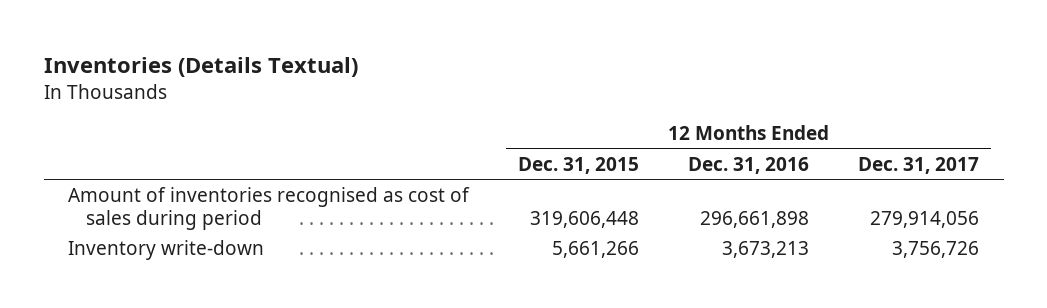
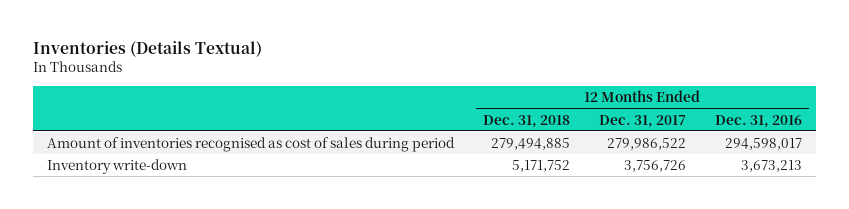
[518,156,640,174] Dec. 31, 2015 -> none
none -> [483,114,571,128] Dec. 31, 2018
[700,210,810,228] 296,661,898 -> [724,138,802,151] 294,598,017
[870,210,980,228] 279,914,056 -> [606,138,686,151] 279,986,522

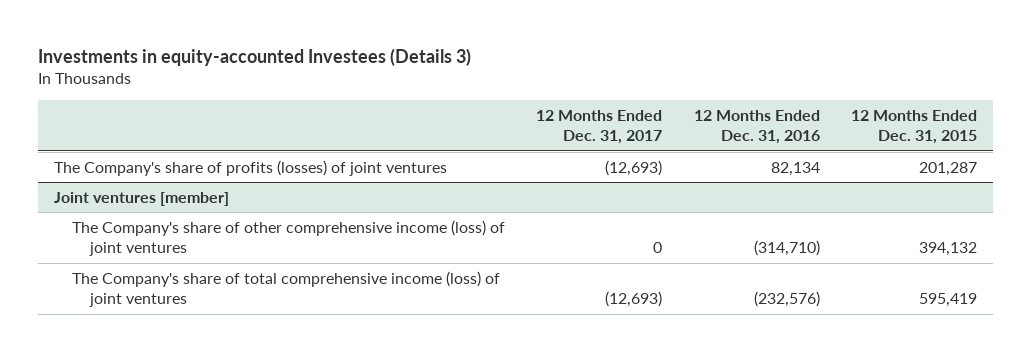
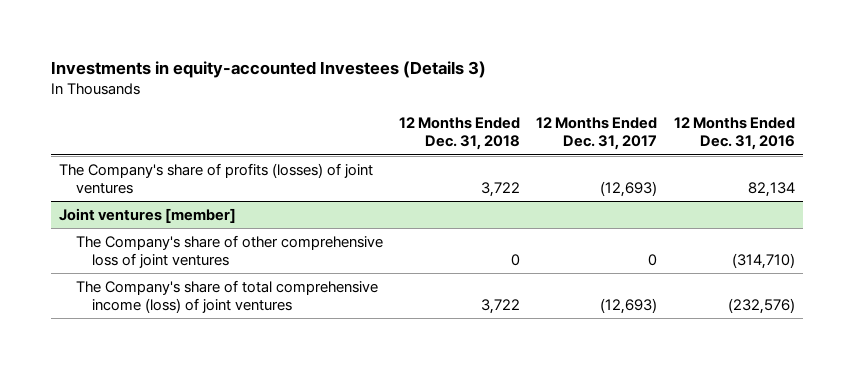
[851,109,978,145] 12 Months Ended Dec. 31, 2015 -> none
none -> [399,116,521,151] 12 Months Ended Dec. 31, 2018
[71,219,505,257] The Company's share of other comprehensive income (loss) of joint ventures -> [75,234,383,269] The Company's share of other comprehensive loss of joint ventures

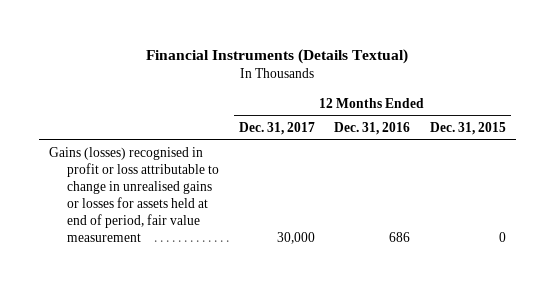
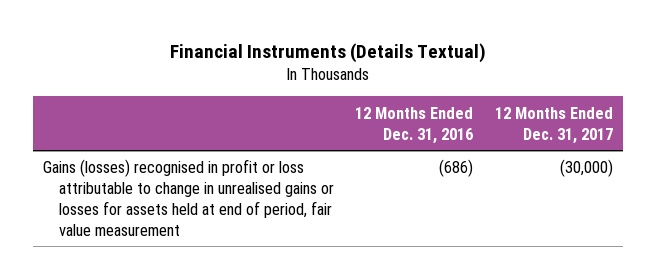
[429,122,506,136] Dec. 31, 2015 -> none
[276,231,315,244] 30,000 -> [559,159,613,178] (30,000)
[389,231,411,242] 686 -> [439,159,474,178] (686)

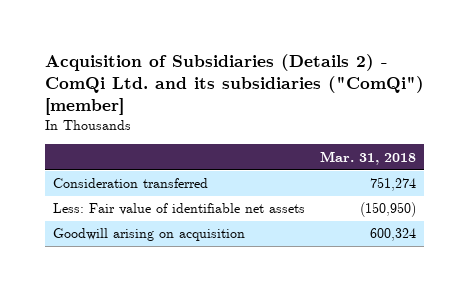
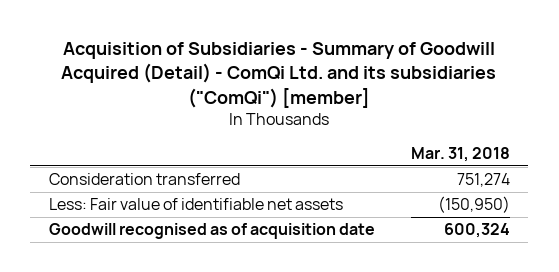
[44,53,424,115] Acquisition of Subsidiaries (Details 2) - ComQi Ltd. and its subsidiaries ("ComQi") [member] -> [61,41,497,108] Acquisition of Subsidiaries - Summary of Goodwill Acquired (Detail) - ComQi Ltd. and its subsidiaries ("ComQi") [member]
[52,228,245,242] Goodwill arising on acquisition -> [48,223,375,240] Goodwill recognised as of acquisition date

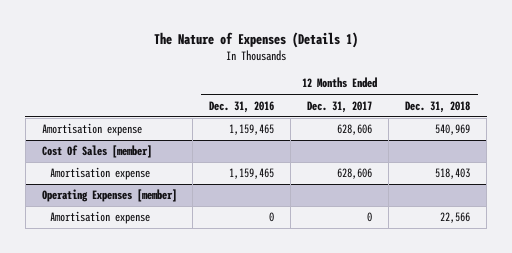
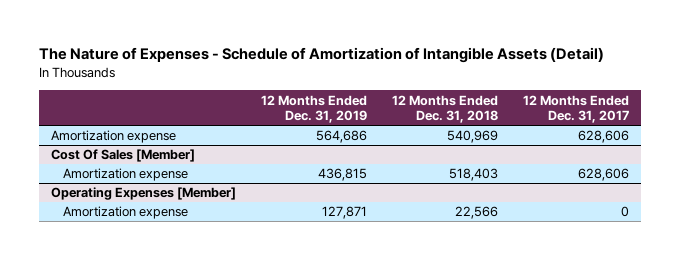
[153,31,358,48] The Nature of Expenses (Details 1) -> [38,47,604,64] The Nature of Expenses - Schedule of Amortization of Intangible Assets (Detail)
[209,100,275,113] Dec. 31, 2016 -> none
none -> [261,94,368,124] 12 Months Ended Dec. 31, 2019
[41,123,142,137] Amortisation expense -> [51,130,177,144] Amortization expense
[41,145,152,159] Cost Of Sales [member] -> [51,149,196,163] Cost Of Sales [Member]
[50,167,151,181] Amortisation expense -> [62,168,188,182] Amortization expense
[41,189,177,203] Operating Expenses [member] -> [51,187,237,201] Operating Expenses [Member]
[50,211,151,225] Amortisation expense -> [62,206,188,220] Amortization expense

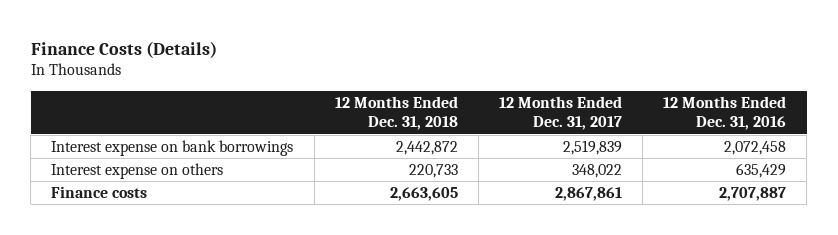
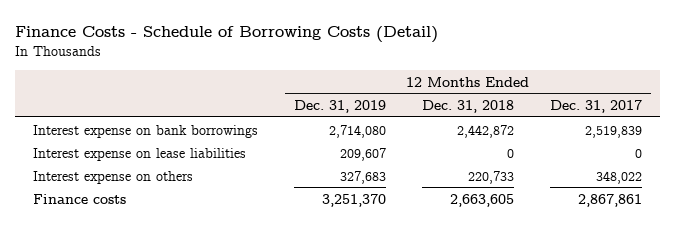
[30,40,217,58] Finance Costs (Details) -> [15,25,439,43] Finance Costs - Schedule of Borrowing Costs (Detail)
[663,95,787,131] 12 Months Ended Dec. 31, 2016 -> none
none -> [294,100,387,114] Dec. 31, 2019
none -> [33,147,247,161] Interest expense on lease liabilities

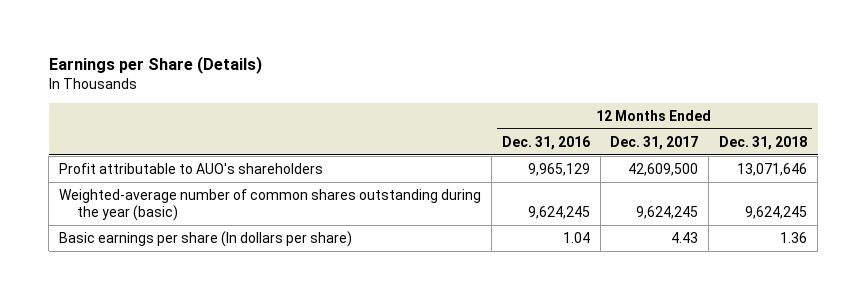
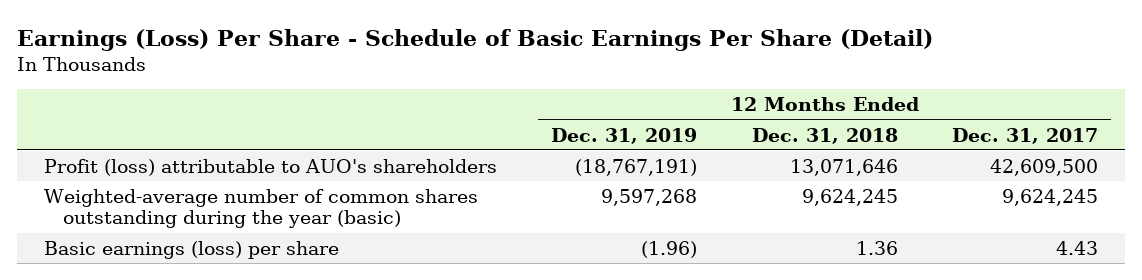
[48,56,262,75] Earnings per Share (Details) -> [16,28,933,51] Earnings (Loss) Per Share - Schedule of Basic Earnings Per Share (Detail)
[501,135,590,150] Dec. 31, 2016 -> none
none -> [551,127,698,144] Dec. 31, 2019
[58,162,323,174] Profit attributable to AUO's shareholders -> [44,158,498,176] Profit (loss) attributable to AUO's shareholders
[58,230,352,247] Basic earnings per share (In dollars per share) -> [44,240,340,259] Basic earnings (loss) per share

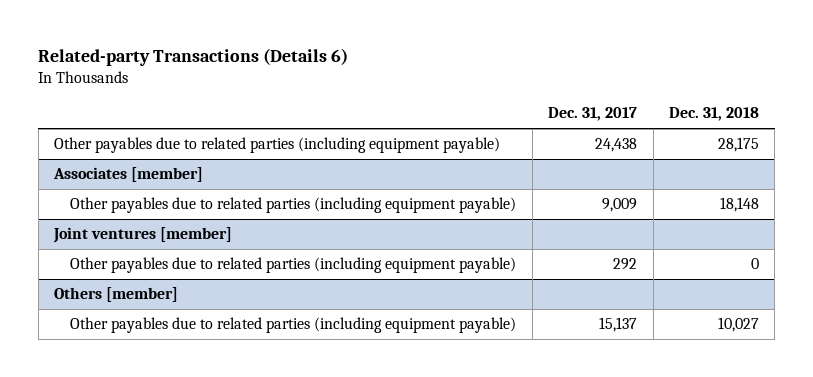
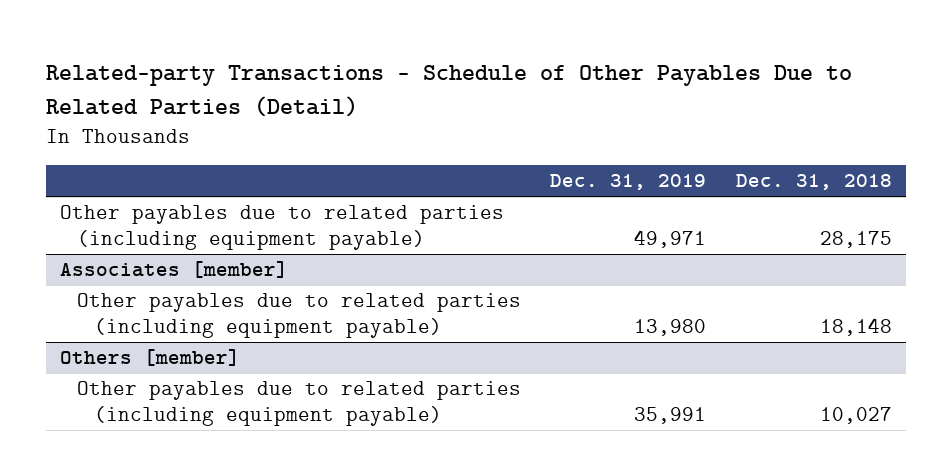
[38,48,349,67] Related-party Transactions (Details 6) -> [45,64,852,117] Related-party Transactions - Schedule of Other Payables Due to Related Parties (Detail)
[548,107,638,122] Dec. 31, 2017 -> none
none -> [550,174,707,191] Dec. 31, 2019
[53,227,233,244] Joint ventures [member] -> none
[70,257,517,274] Other payables due to related parties (including equipment payable) -> none

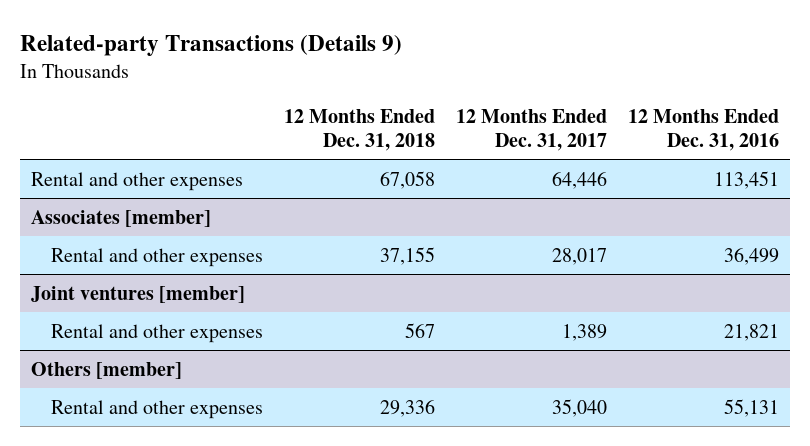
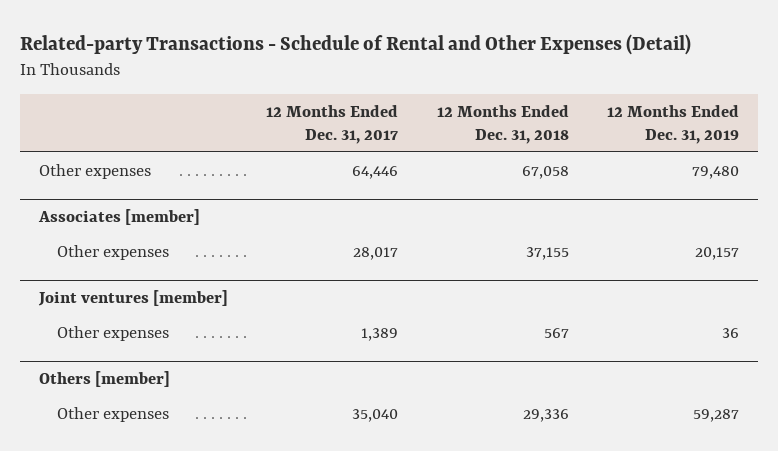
[20,35,403,57] Related-party Transactions (Details 9) -> [20,33,692,55] Related-party Transactions - Schedule of Rental and Other Expenses (Detail)
[628,109,780,151] 12 Months Ended Dec. 31, 2016 -> none
none -> [606,105,739,144] 12 Months Ended Dec. 31, 2019
[30,171,243,191] Rental and other expenses -> [39,163,152,179] Other expenses
[50,247,263,267] Rental and other expenses -> [57,244,170,260] Other expenses
[50,323,263,343] Rental and other expenses -> [57,325,170,341] Other expenses
[50,399,263,419] Rental and other expenses -> [57,406,170,422] Other expenses

